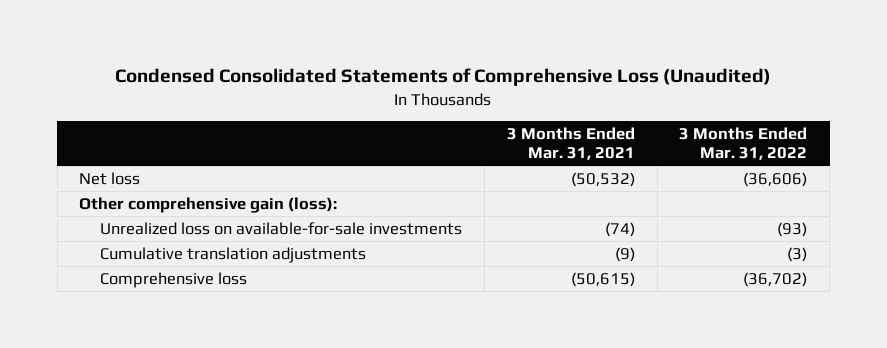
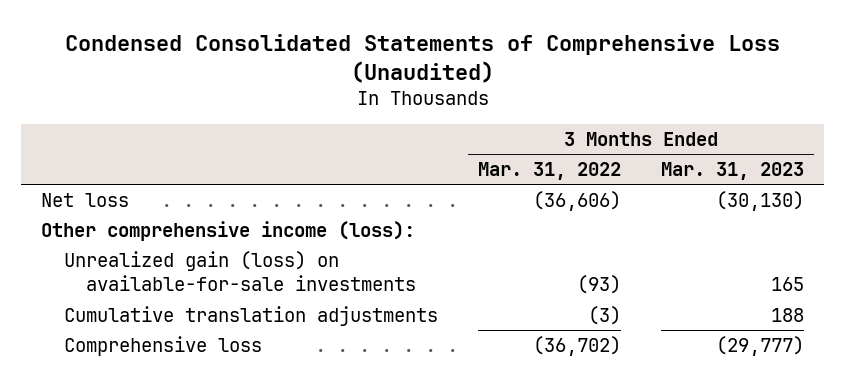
[506,126,635,160] 3 Months Ended Mar. 31, 2021 -> none
none -> [660,162,804,181] Mar. 31, 2023
[79,196,338,213] Other comprehensive gain (loss): -> [41,220,416,241] Other comprehensive income (loss):
[100,221,463,235] Unrealized loss on available-for-sale investments -> [63,250,416,292] Unrealized gain (loss) on available-for-sale investments

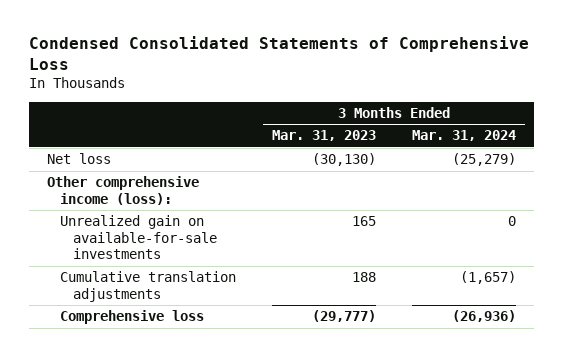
[64,33,780,83] Condensed Consolidated Statements of Comprehensive Loss (Unaudited) -> [28,36,529,71] Condensed Consolidated Statements of Comprehensive Loss
[477,162,621,181] Mar. 31, 2022 -> none
none -> [412,130,517,142] Mar. 31, 2024
[63,250,416,292] Unrealized gain (loss) on available-for-sale investments -> [59,215,218,260] Unrealized gain on available-for-sale investments

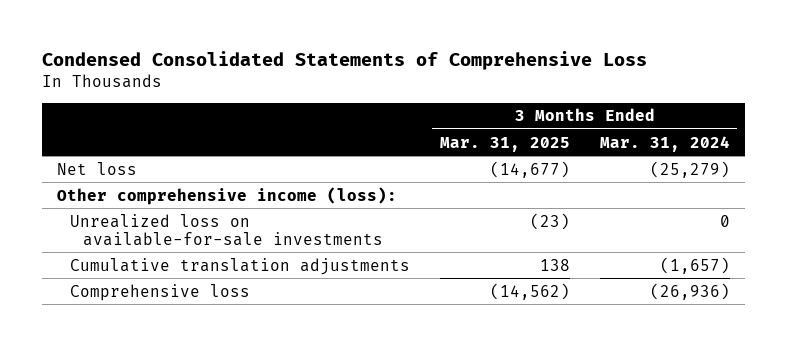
[272,130,377,142] Mar. 31, 2023 -> none
none -> [439,136,570,152] Mar. 31, 2025
[59,215,218,260] Unrealized gain on available-for-sale investments -> [69,213,383,246] Unrealized loss on available-for-sale investments

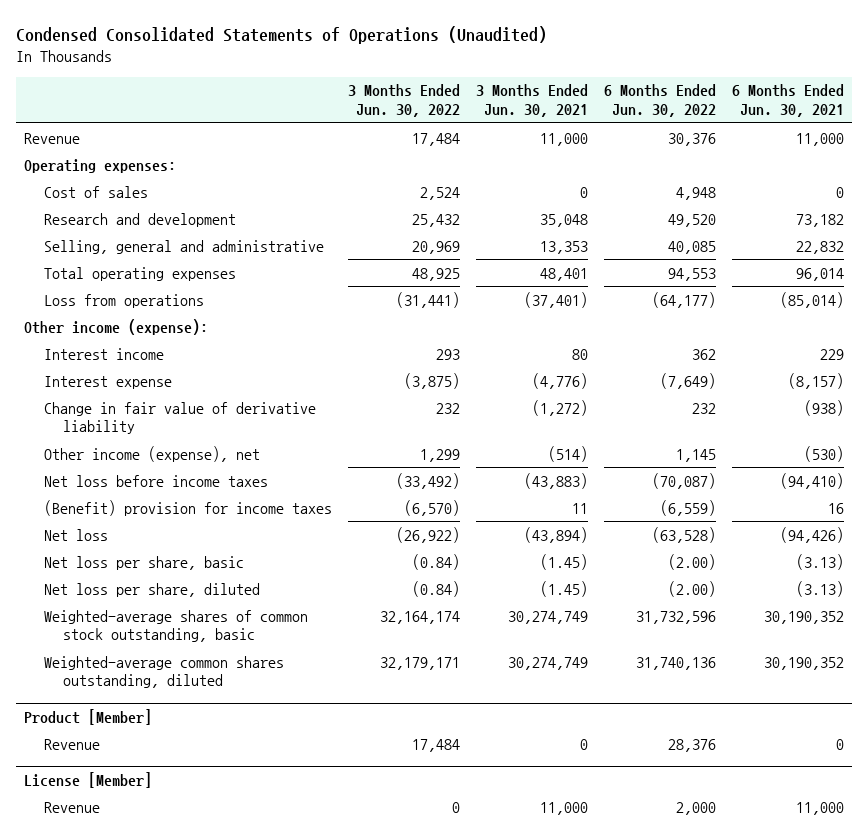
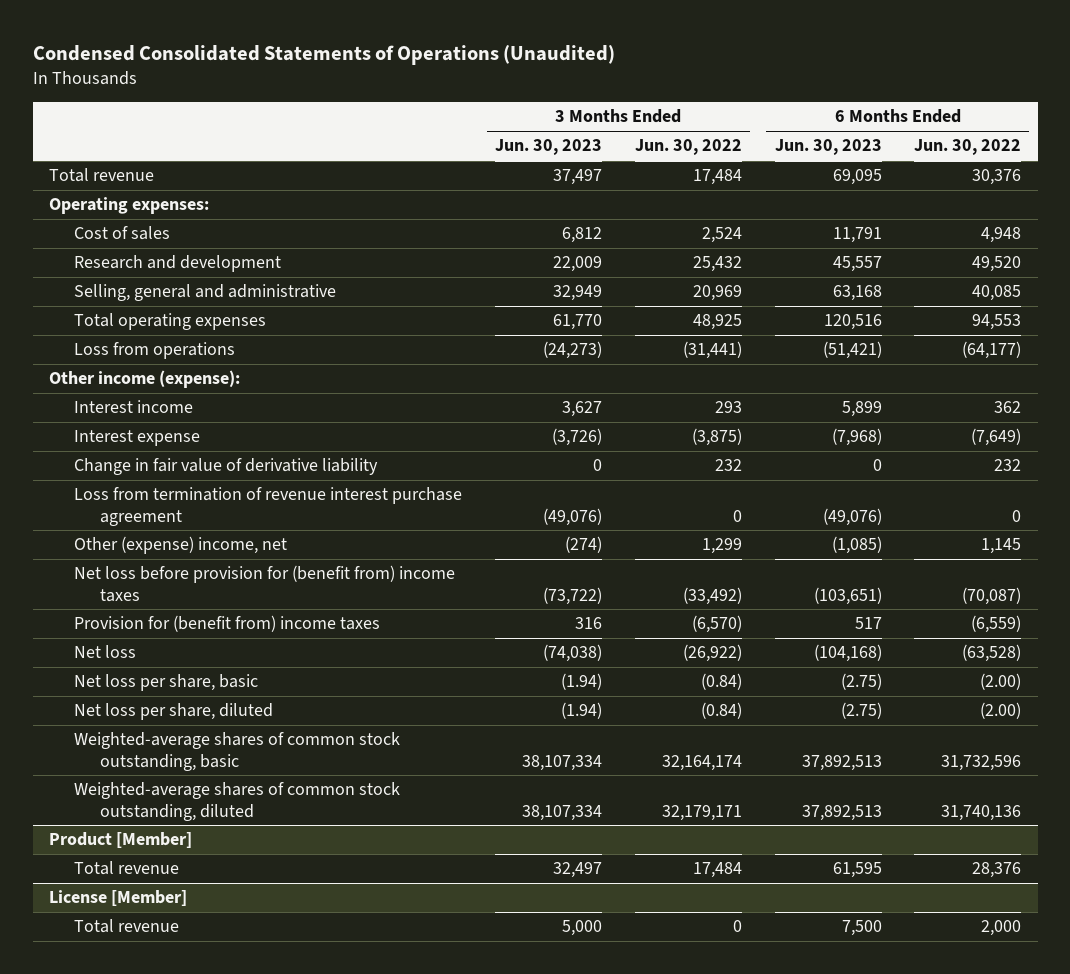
[475,84,588,118] 3 Months Ended Jun. 30, 2021 -> none
[731,84,844,118] 6 Months Ended Jun. 30, 2021 -> none
none -> [495,139,603,156] Jun. 30, 2023
none -> [774,139,882,156] Jun. 30, 2023
[23,132,80,144] Revenue -> [49,168,155,183] Total revenue
none -> [74,487,463,526] Loss from termination of revenue interest purchase agreement
[43,445,260,462] Other income (expense), net -> [74,536,288,555] Other (expense) income, net
[43,474,268,487] Net loss before income taxes -> [74,565,456,602] Net loss before provision for (benefit from) income taxes
[43,499,332,516] (Benefit) provision for income taxes -> [74,615,381,633] Provision for (benefit from) income taxes
[43,655,284,689] Weighted-average common shares outstanding, diluted -> [74,782,401,821] Weighted-average shares of common stock outstanding, diluted
[43,738,100,750] Revenue -> [74,861,180,876] Total revenue
[43,801,100,813] Revenue -> [74,919,180,934] Total revenue

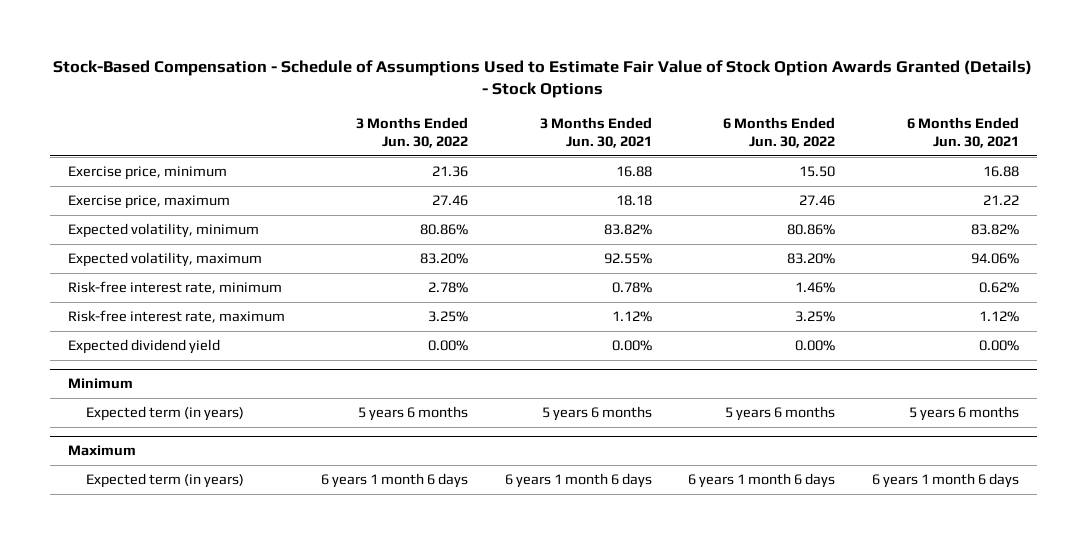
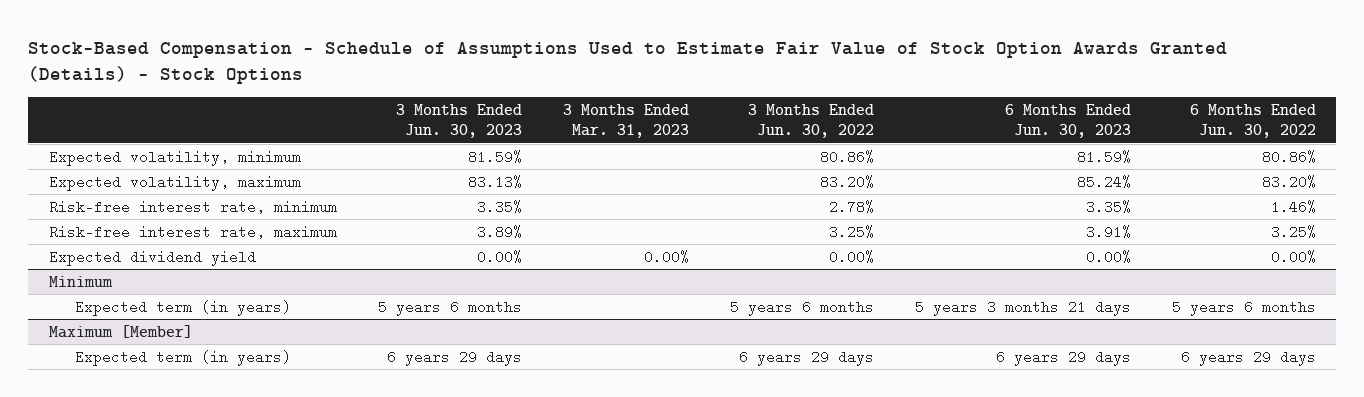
[539,116,652,149] 3 Months Ended Jun. 30, 2021 -> none
[906,116,1019,149] 6 Months Ended Jun. 30, 2021 -> none
none -> [395,103,522,139] 3 Months Ended Jun. 30, 2023
none -> [562,103,689,139] 3 Months Ended Mar. 31, 2023
none -> [1004,103,1131,139] 6 Months Ended Jun. 30, 2023
[67,166,227,181] Exercise price, minimum -> none
[67,195,230,210] Exercise price, maximum -> none
[67,445,136,457] Maximum -> [48,324,193,338] Maximum [Member]
[321,473,469,489] 6 years 1 month 6 days -> [738,349,874,366] 6 years 29 days
[688,473,836,489] 6 years 1 month 6 days -> [1180,349,1316,366] 6 years 29 days

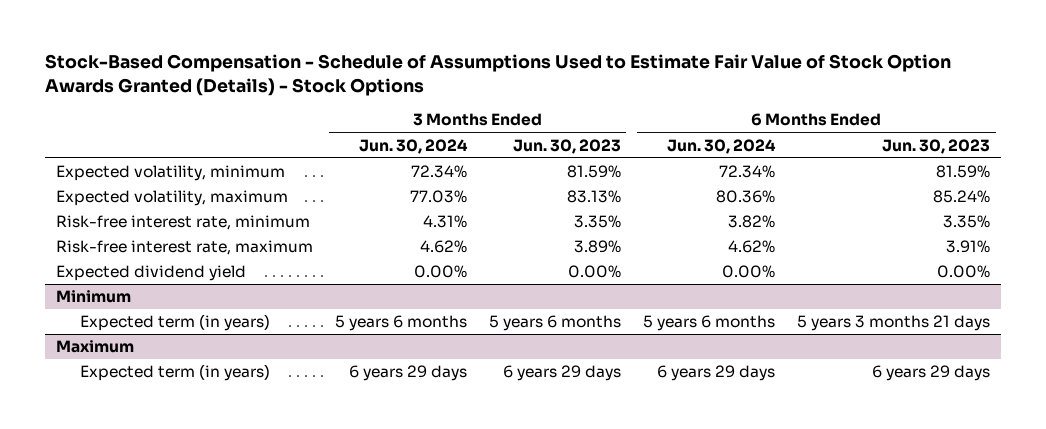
[562,103,689,139] 3 Months Ended Mar. 31, 2023 -> none
[747,103,874,139] 3 Months Ended Jun. 30, 2022 -> none
[1189,103,1316,139] 6 Months Ended Jun. 30, 2022 -> none
none -> [358,138,468,154] Jun. 30, 2024
none -> [666,138,776,154] Jun. 30, 2024
[48,324,193,338] Maximum [Member] -> [55,340,134,354] Maximum

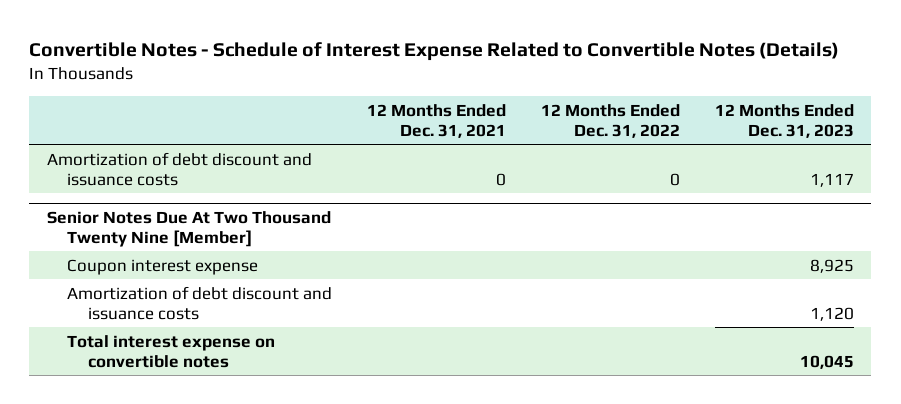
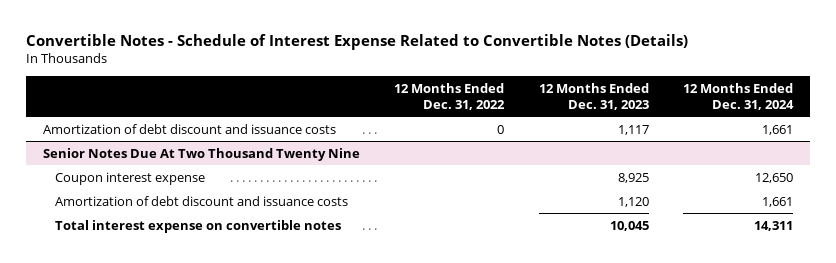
[367,103,507,138] 12 Months Ended Dec. 31, 2021 -> none
none -> [683,82,795,110] 12 Months Ended Dec. 31, 2024
[46,210,331,247] Senior Notes Due At Two Thousand Twenty Nine [Member] -> [42,147,360,161] Senior Notes Due At Two Thousand Twenty Nine

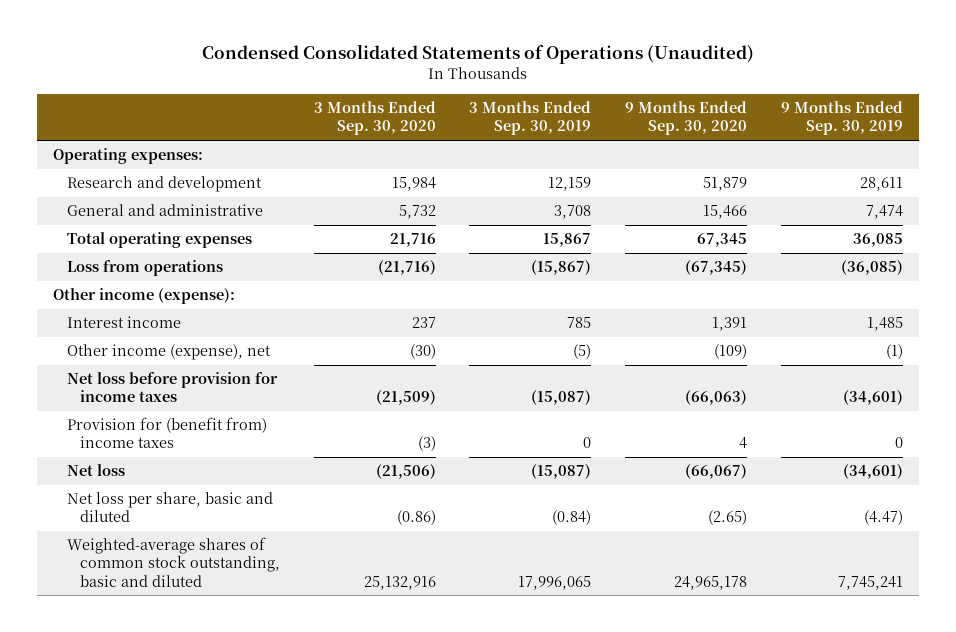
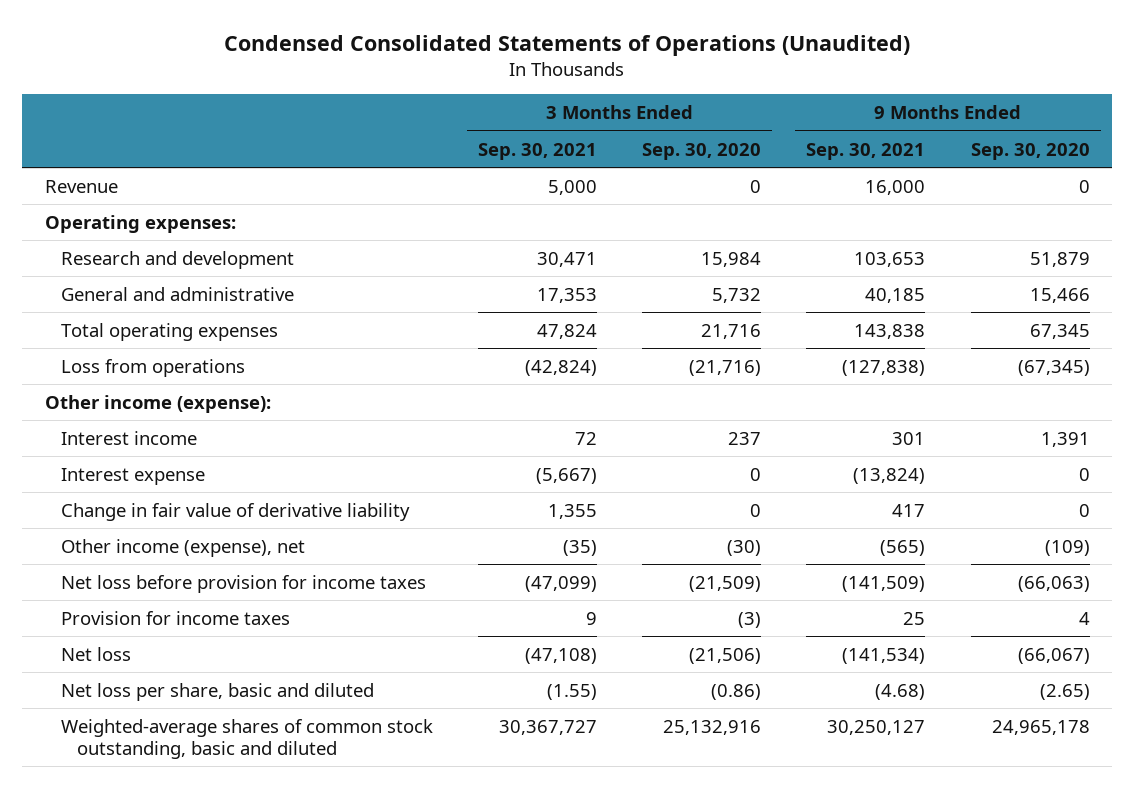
[469,101,592,136] 3 Months Ended Sep. 30, 2019 -> none
[780,101,903,136] 9 Months Ended Sep. 30, 2019 -> none
none -> [478,142,598,160] Sep. 30, 2021
none -> [806,142,926,160] Sep. 30, 2021
none -> [44,179,118,193] Revenue
none -> [60,467,205,485] Interest expense
none -> [60,502,410,521] Change in fair value of derivative liability
[66,417,267,449] Provision for (benefit from) income taxes -> [60,610,290,625] Provision for income taxes

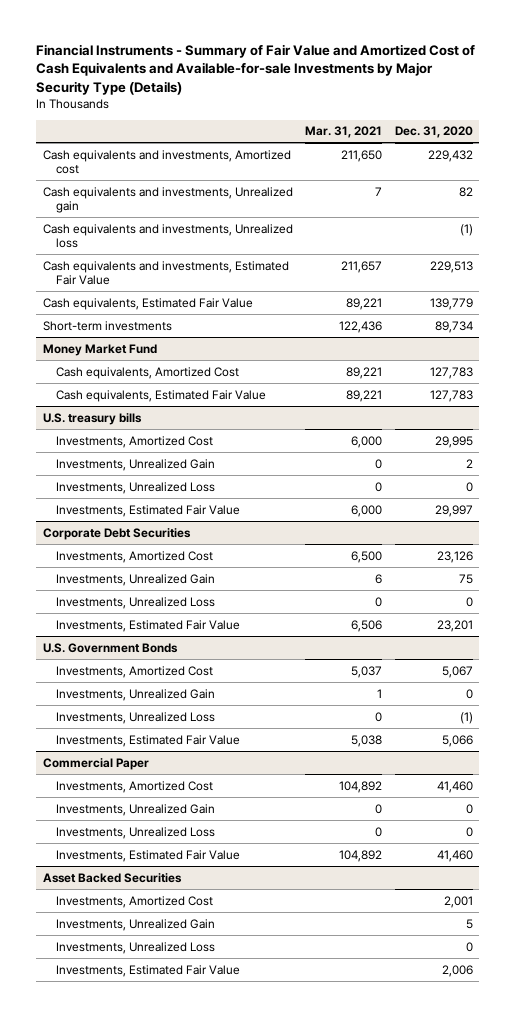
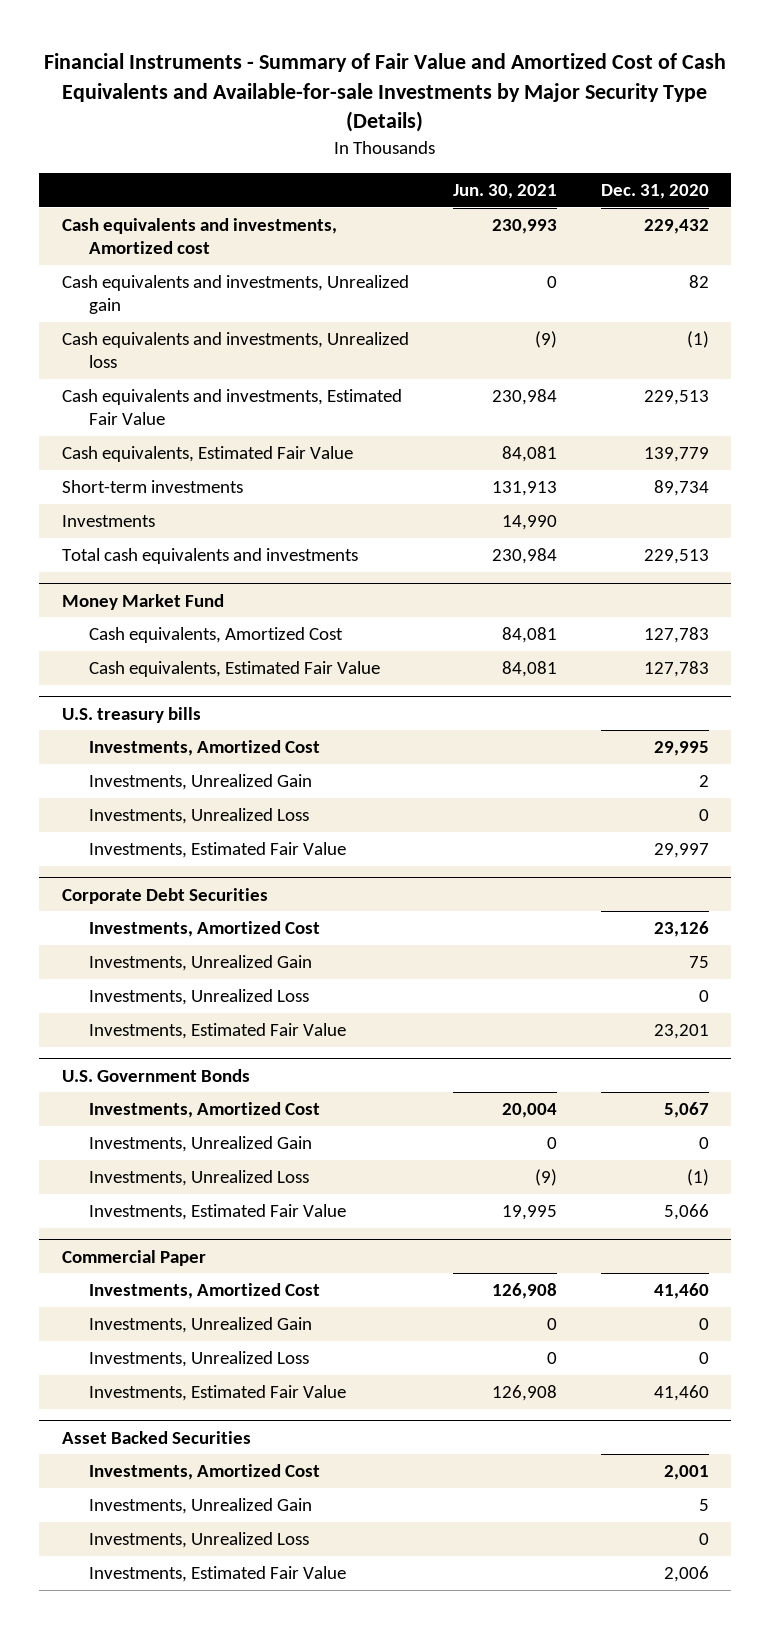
[305,126,383,139] Mar. 31, 2021 -> none
none -> [452,184,557,200] Jun. 30, 2021
none -> [61,514,155,527] Investments
none -> [61,547,358,564] Total cash equivalents and investments

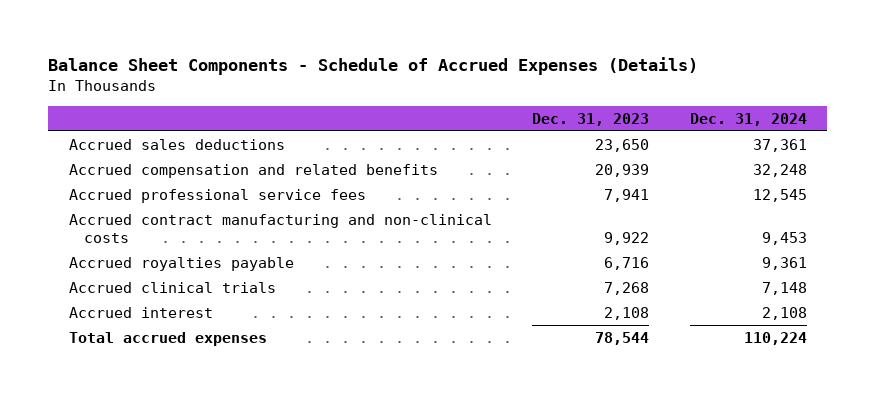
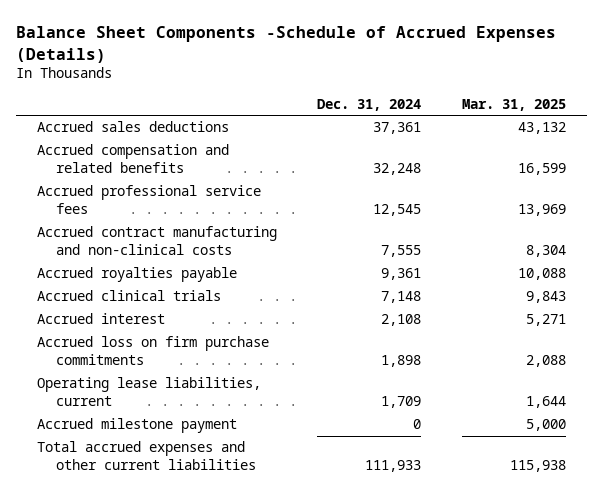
[48,57,699,76] Balance Sheet Components - Schedule of Accrued Expenses (Details) -> [16,25,557,63] Balance Sheet Components -Schedule of Accrued Expenses (Details)
[532,112,650,126] Dec. 31, 2023 -> none
none -> [462,98,567,111] Mar. 31, 2025
[761,232,807,246] 9,453 -> [381,245,422,258] 7,555
[68,331,267,346] Total accrued expenses -> none
none -> [36,336,269,366] Accrued loss on firm purchase commitments
none -> [36,377,261,407] Operating lease liabilities, current
none -> [36,418,237,434] Accrued milestone payment
none -> [36,441,257,471] Total accrued expenses and other current liabilities

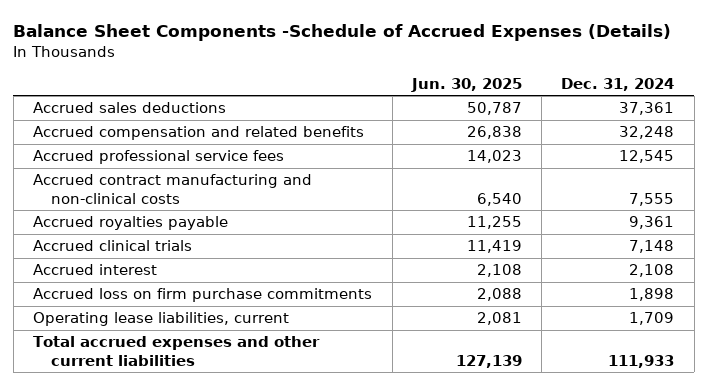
[462,98,567,111] Mar. 31, 2025 -> none
none -> [410,77,522,92] Jun. 30, 2025
[36,418,237,434] Accrued milestone payment -> none

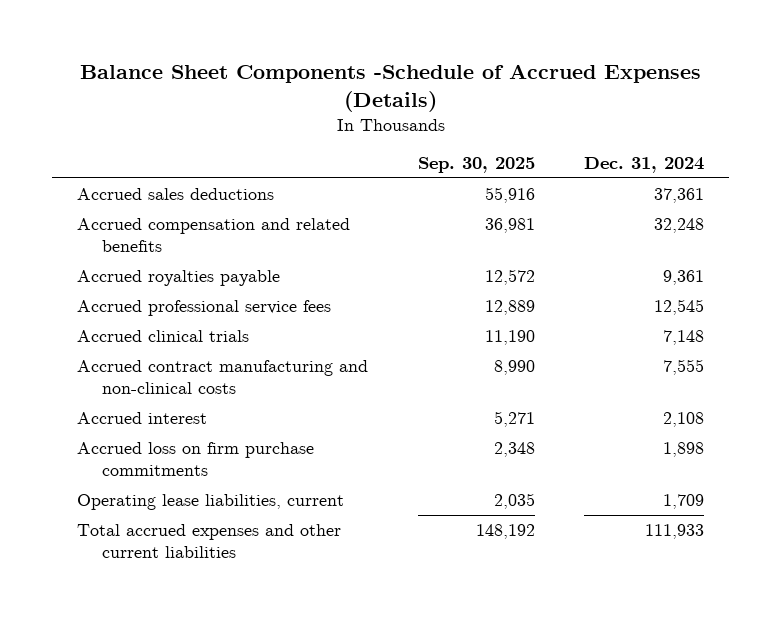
[410,77,522,92] Jun. 30, 2025 -> none
none -> [417,157,535,174] Sep. 30, 2025
[33,150,285,165] Accrued professional service fees -> [76,299,331,316] Accrued professional service fees
[33,174,313,204] Accrued contract manufacturing and non-clinical costs -> [76,359,368,395] Accrued contract manufacturing and non-clinical costs

